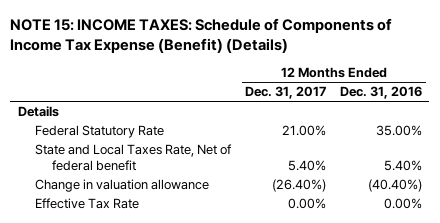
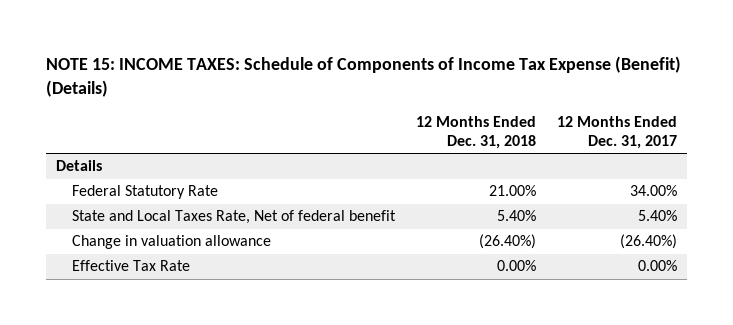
[340,86,423,100] Dec. 31, 2016 -> none
none -> [415,115,536,149] 12 Months Ended Dec. 31, 2018
[282,125,327,137] 21.00% -> [629,185,677,197] 34.00%

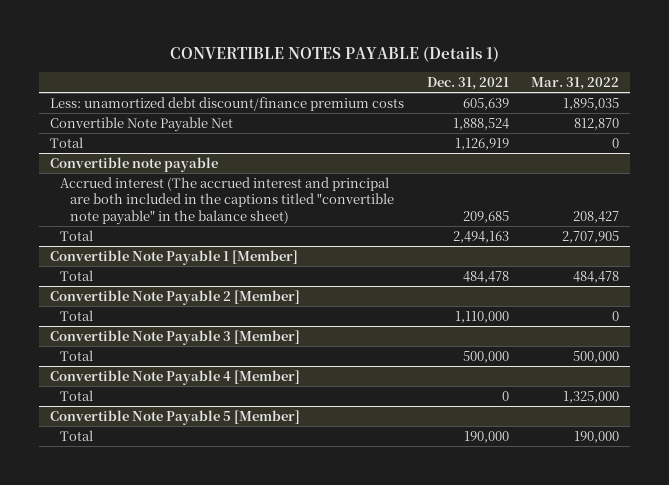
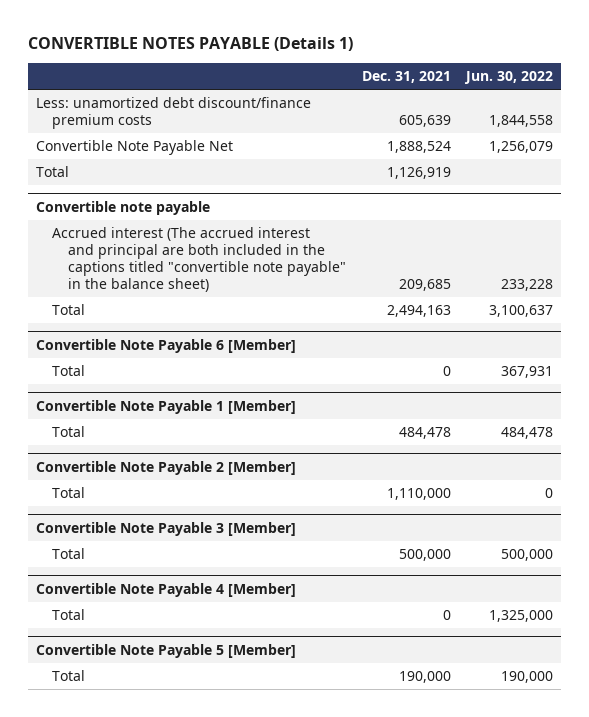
[531,76,620,90] Mar. 31, 2022 -> none
none -> [464,71,554,85] Jun. 30, 2022
none -> [35,338,296,353] Convertible Note Payable 6 [Member]
none -> [51,365,85,377] Total

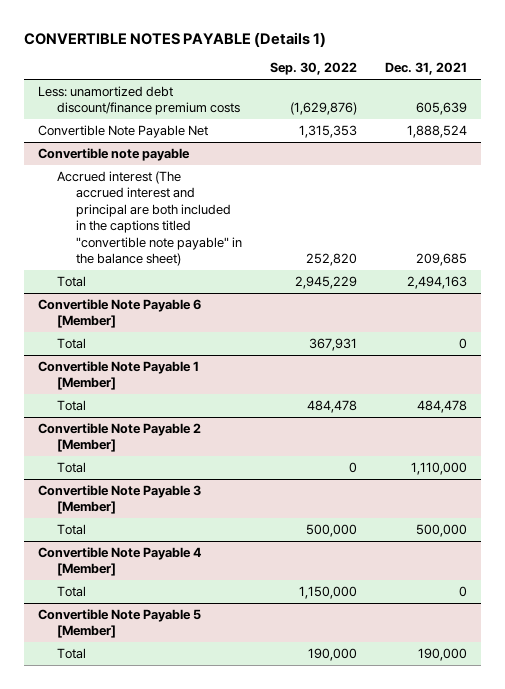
[464,71,554,85] Jun. 30, 2022 -> none
none -> [269,62,357,76] Sep. 30, 2022
[35,166,69,178] Total -> none

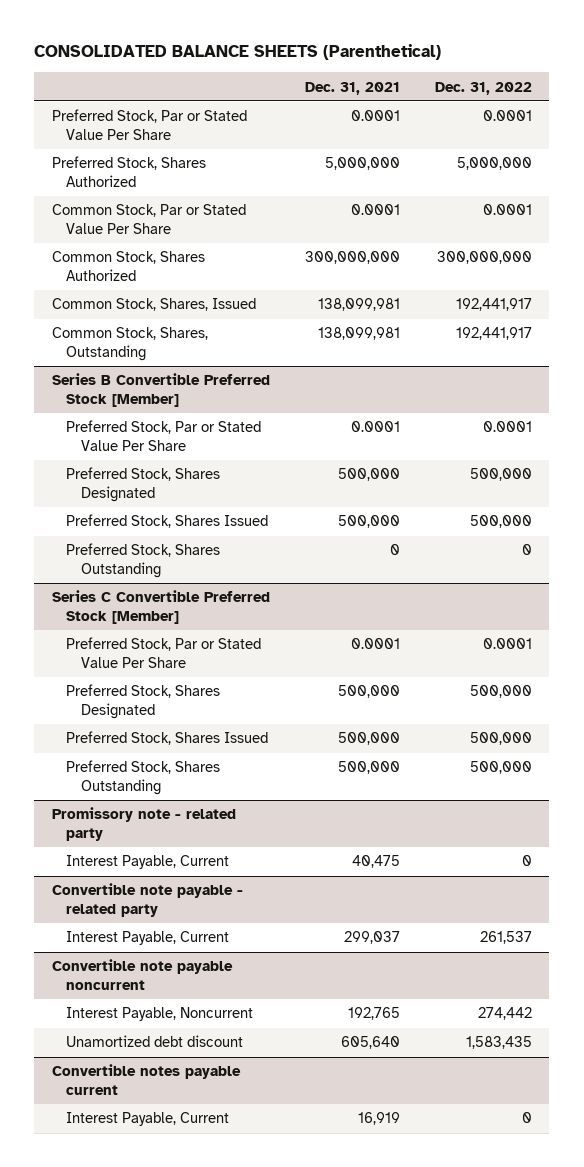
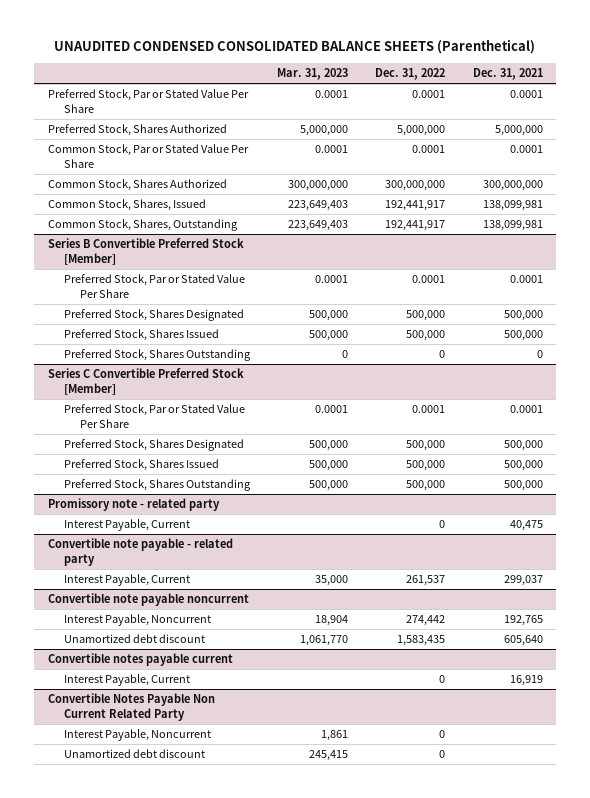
[34,44,442,61] CONSOLIDATED BALANCE SHEETS (Parenthetical) -> [54,39,536,55] UNAUDITED CONDENSED CONSOLIDATED BALANCE SHEETS (Parenthetical)
none -> [277,67,349,80] Mar. 31, 2023
none -> [47,693,215,721] Convertible Notes Payable Non Current Related Party
none -> [63,729,211,742] Interest Payable, Noncurrent
none -> [63,749,205,759] Unamortized debt discount

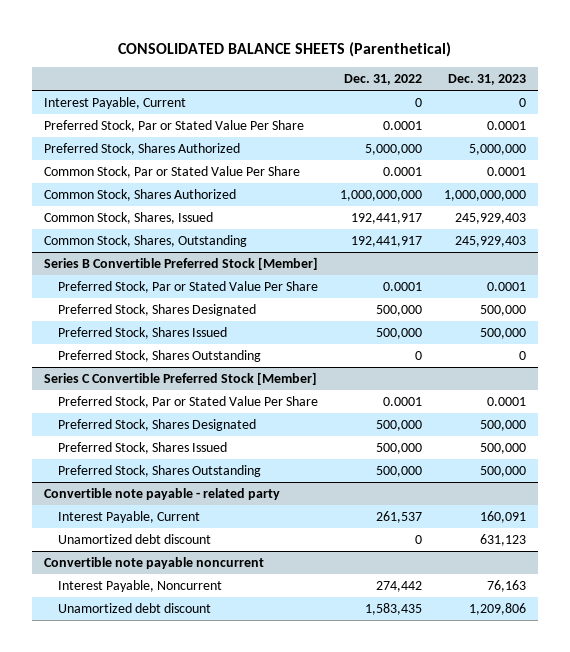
[54,39,536,55] UNAUDITED CONDENSED CONSOLIDATED BALANCE SHEETS (Parenthetical) -> [118,41,452,57] CONSOLIDATED BALANCE SHEETS (Parenthetical)
[277,67,349,80] Mar. 31, 2023 -> none
[472,67,543,80] Dec. 31, 2021 -> none
none -> [448,74,527,86] Dec. 31, 2023
none -> [43,96,186,109] Interest Payable, Current
[385,180,446,192] 300,000,000 -> [340,189,423,201] 1,000,000,000
[47,498,220,512] Promissory note - related party -> none
[63,519,190,532] Interest Payable, Current -> none
none -> [58,533,212,544] Unamortized debt discount
[47,653,233,667] Convertible notes payable current -> none
[63,674,190,687] Interest Payable, Current -> none
[47,693,215,721] Convertible Notes Payable Non Current Related Party -> none
[63,729,211,742] Interest Payable, Noncurrent -> none
[63,749,205,759] Unamortized debt discount -> none

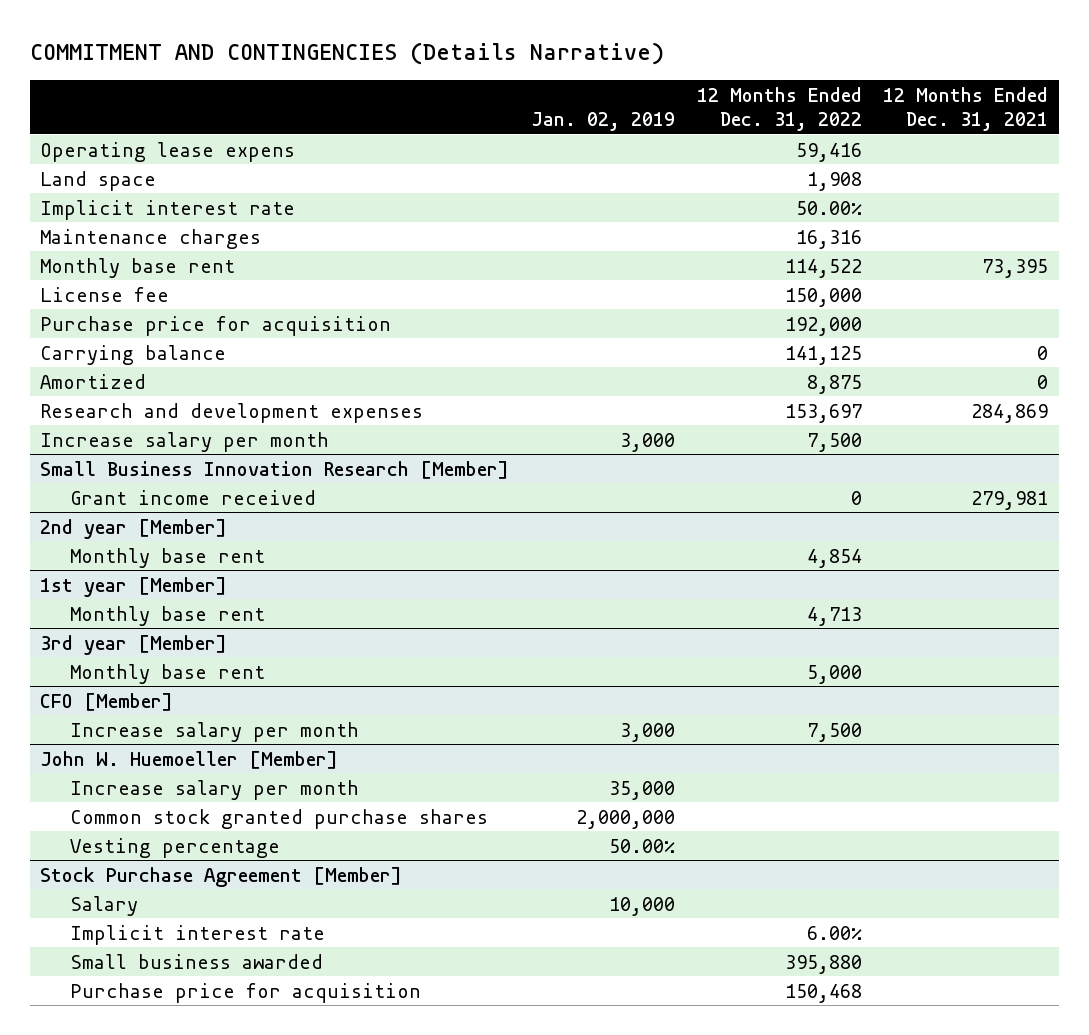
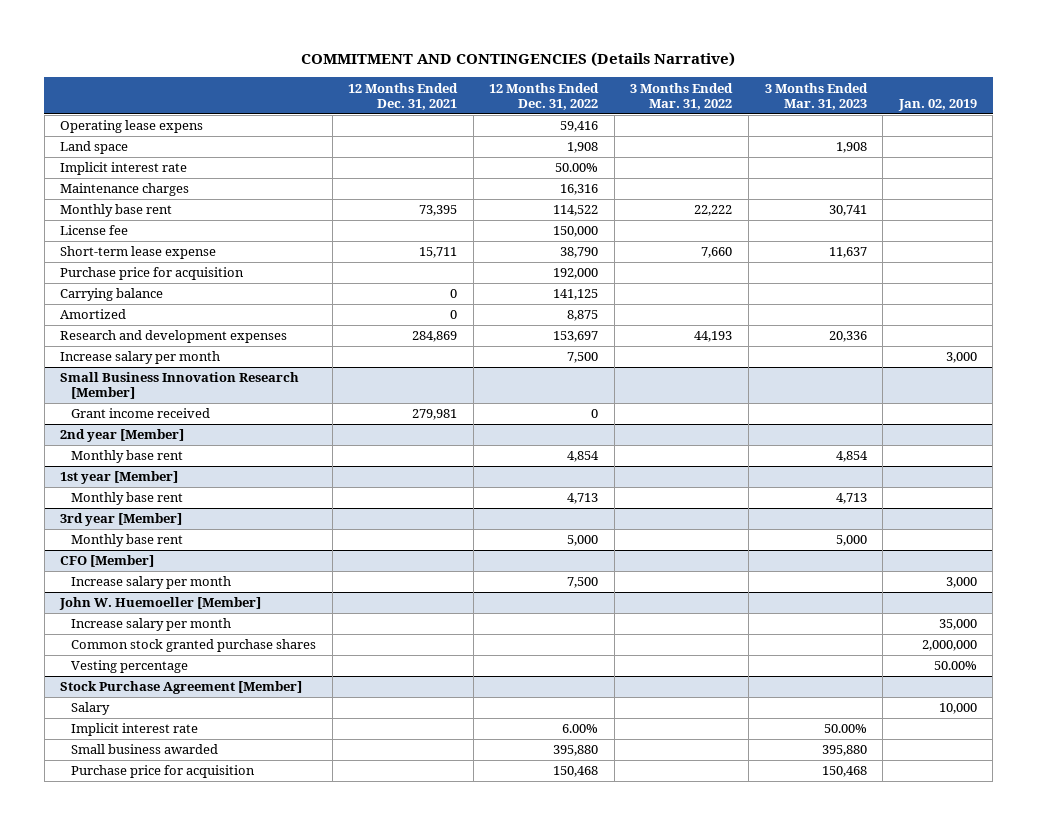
none -> [630,82,734,110] 3 Months Ended Mar. 31, 2022
none -> [764,82,868,110] 3 Months Ended Mar. 31, 2023
none -> [60,246,217,260] Short-term lease expense

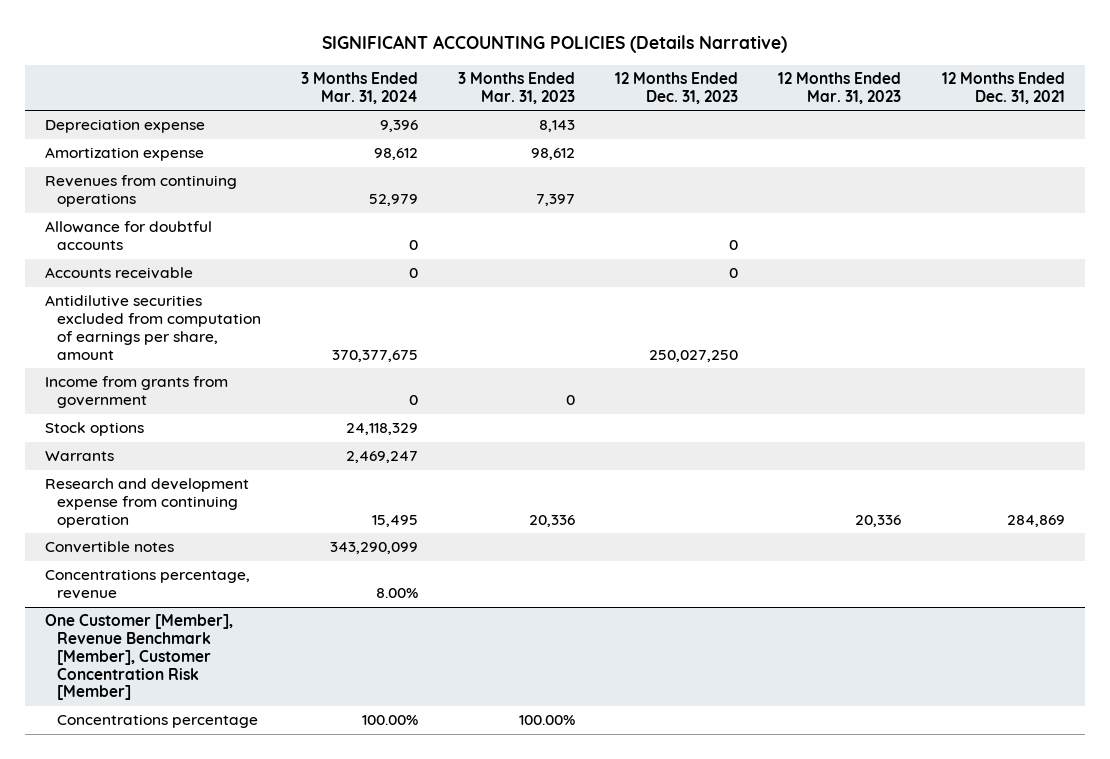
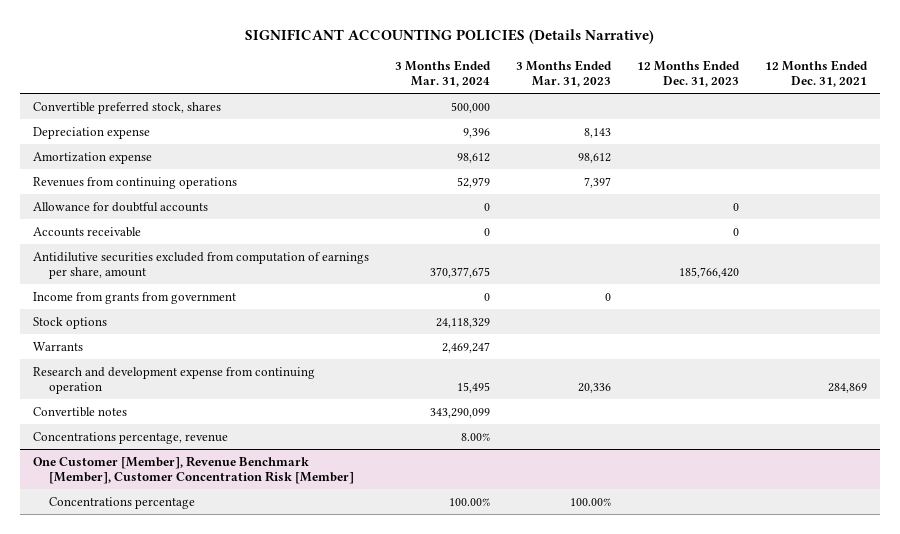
[778,71,902,104] 12 Months Ended Mar. 31, 2023 -> none
none -> [33,101,222,114] Convertible preferred stock, shares
[649,349,739,362] 250,027,250 -> [678,267,739,279] 185,766,420

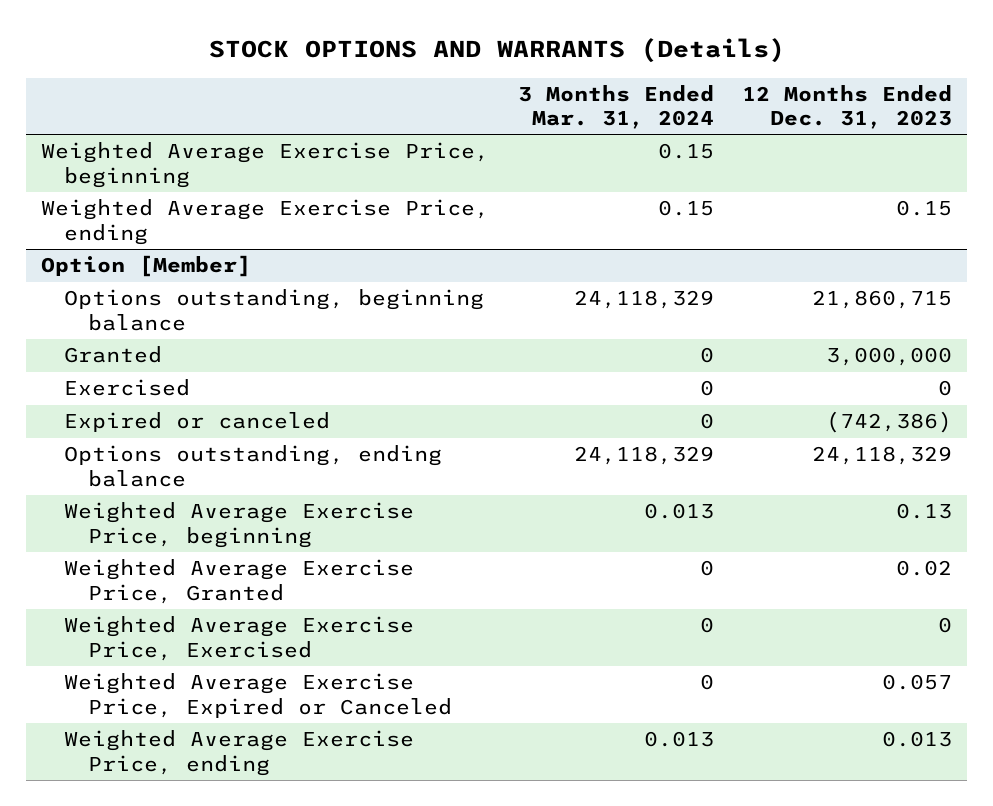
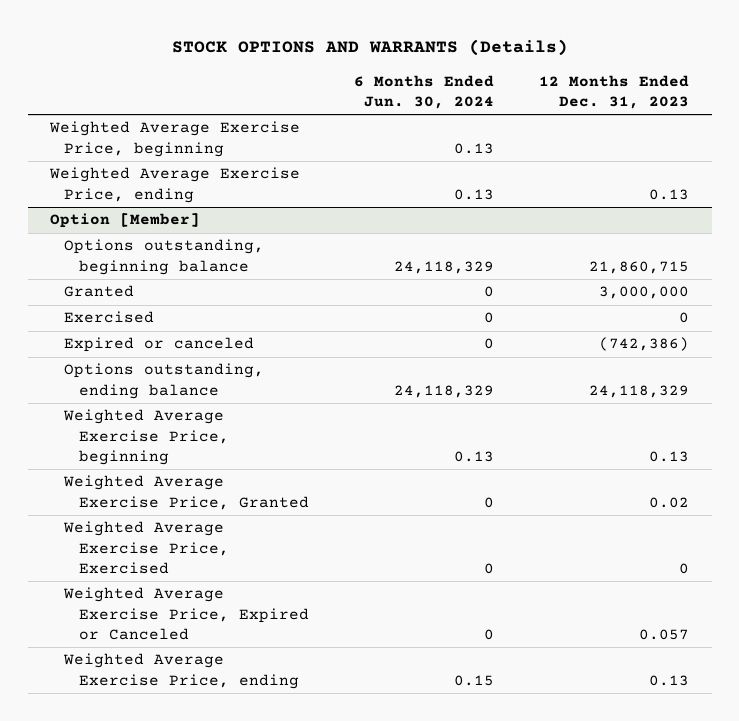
[517,85,714,130] 3 Months Ended Mar. 31, 2024 -> none
none -> [353,74,494,109] 6 Months Ended Jun. 30, 2024
[896,200,953,217] 0.15 -> [648,188,689,200] 0.13
[882,731,953,748] 0.013 -> [648,674,689,686] 0.13

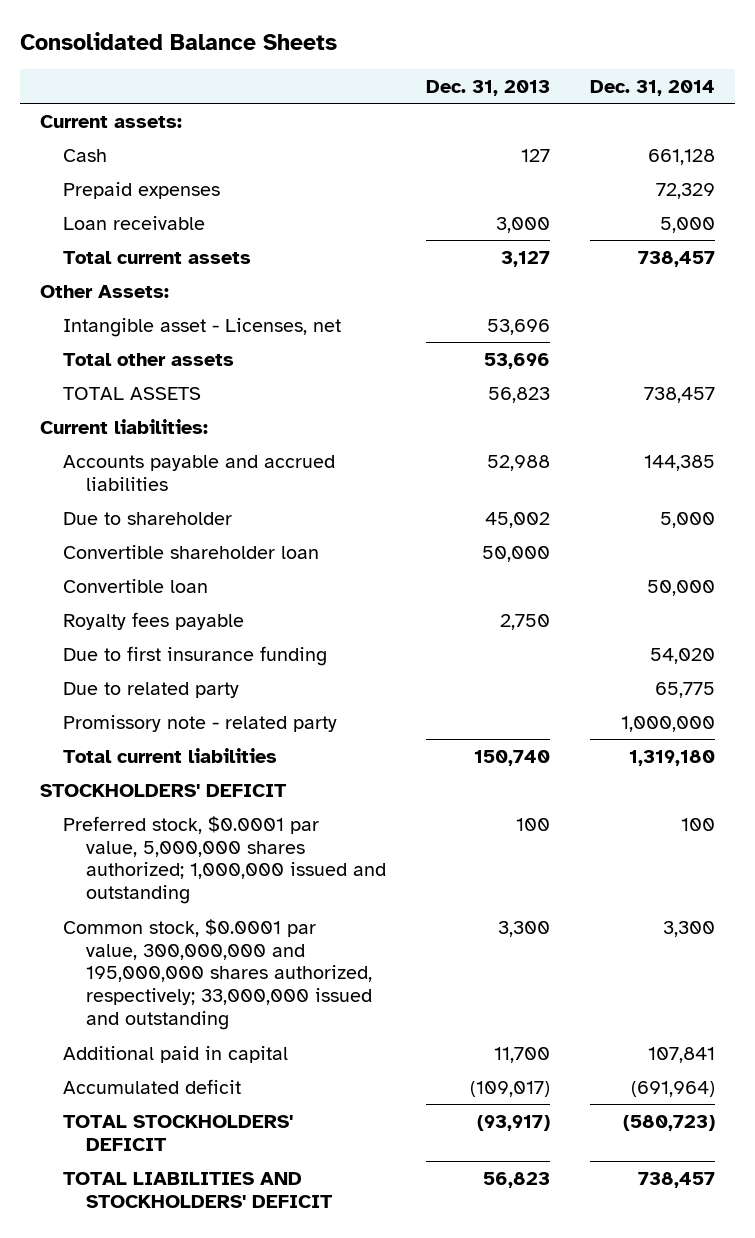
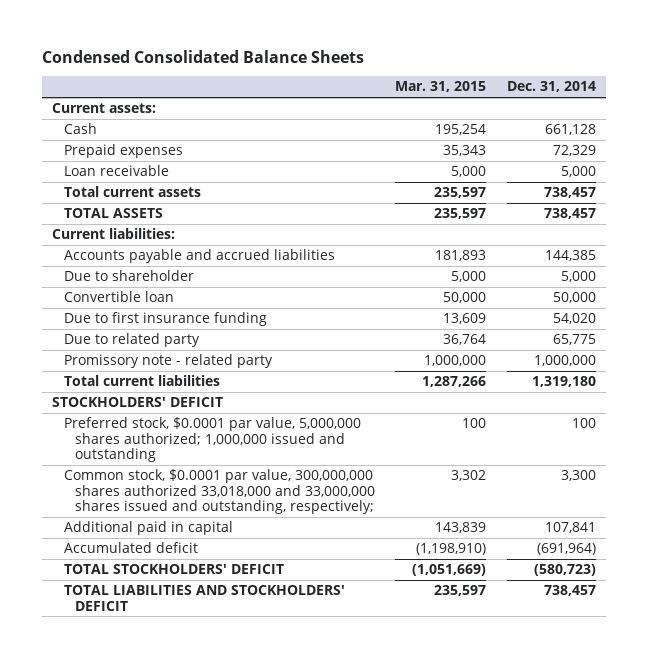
[19,31,337,50] Consolidated Balance Sheets -> [42,49,365,63] Condensed Consolidated Balance Sheets
[425,79,550,96] Dec. 31, 2013 -> none
none -> [395,81,487,93] Mar. 31, 2015
[39,284,169,298] Other Assets: -> none
[62,317,341,337] Intangible asset - Licenses, net -> none
[62,352,234,366] Total other assets -> none
[62,544,319,559] Convertible shareholder loan -> none
[62,611,244,630] Royalty fees payable -> none
[62,918,372,1031] Common stock, $0.0001 par value, 300,000,000 and 195,000,000 shares authorized, respectively; 33,000,000 issued and outstanding -> [63,469,375,515] Common stock, $0.0001 par value, 300,000,000 shares authorized 33,018,000 and 33,000,000 shares issued and outstanding, respectively;

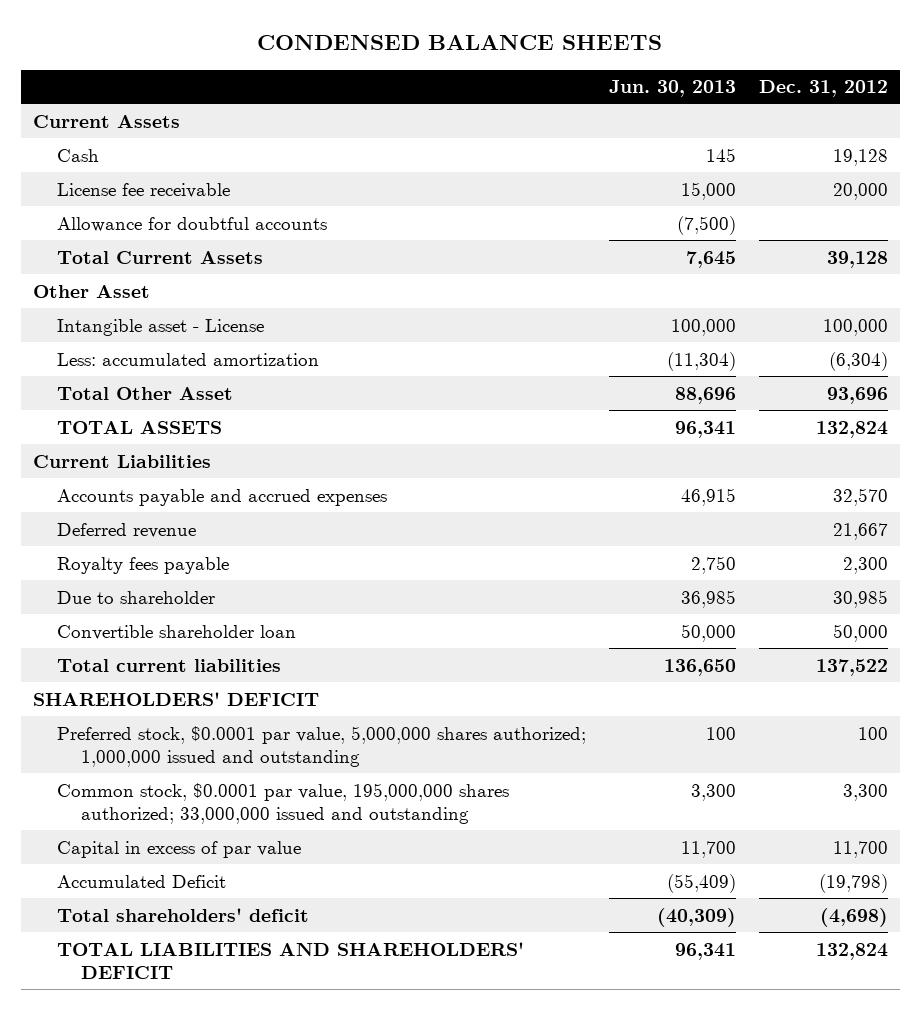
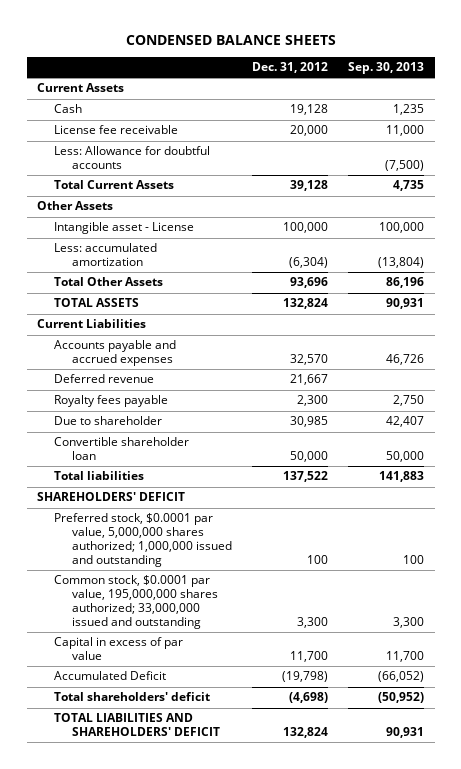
[608,80,736,98] Jun. 30, 2013 -> none
none -> [348,62,425,75] Sep. 30, 2013
[56,216,327,232] Allowance for doubtful accounts -> [54,146,211,170] Less: Allowance for doubtful accounts
[32,284,150,298] Other Asset -> [36,201,113,211] Other Assets
[56,386,233,400] Total Other Asset -> [54,277,164,287] Total Other Assets
[56,658,281,672] Total current liabilities -> [54,471,145,481] Total liabilities

